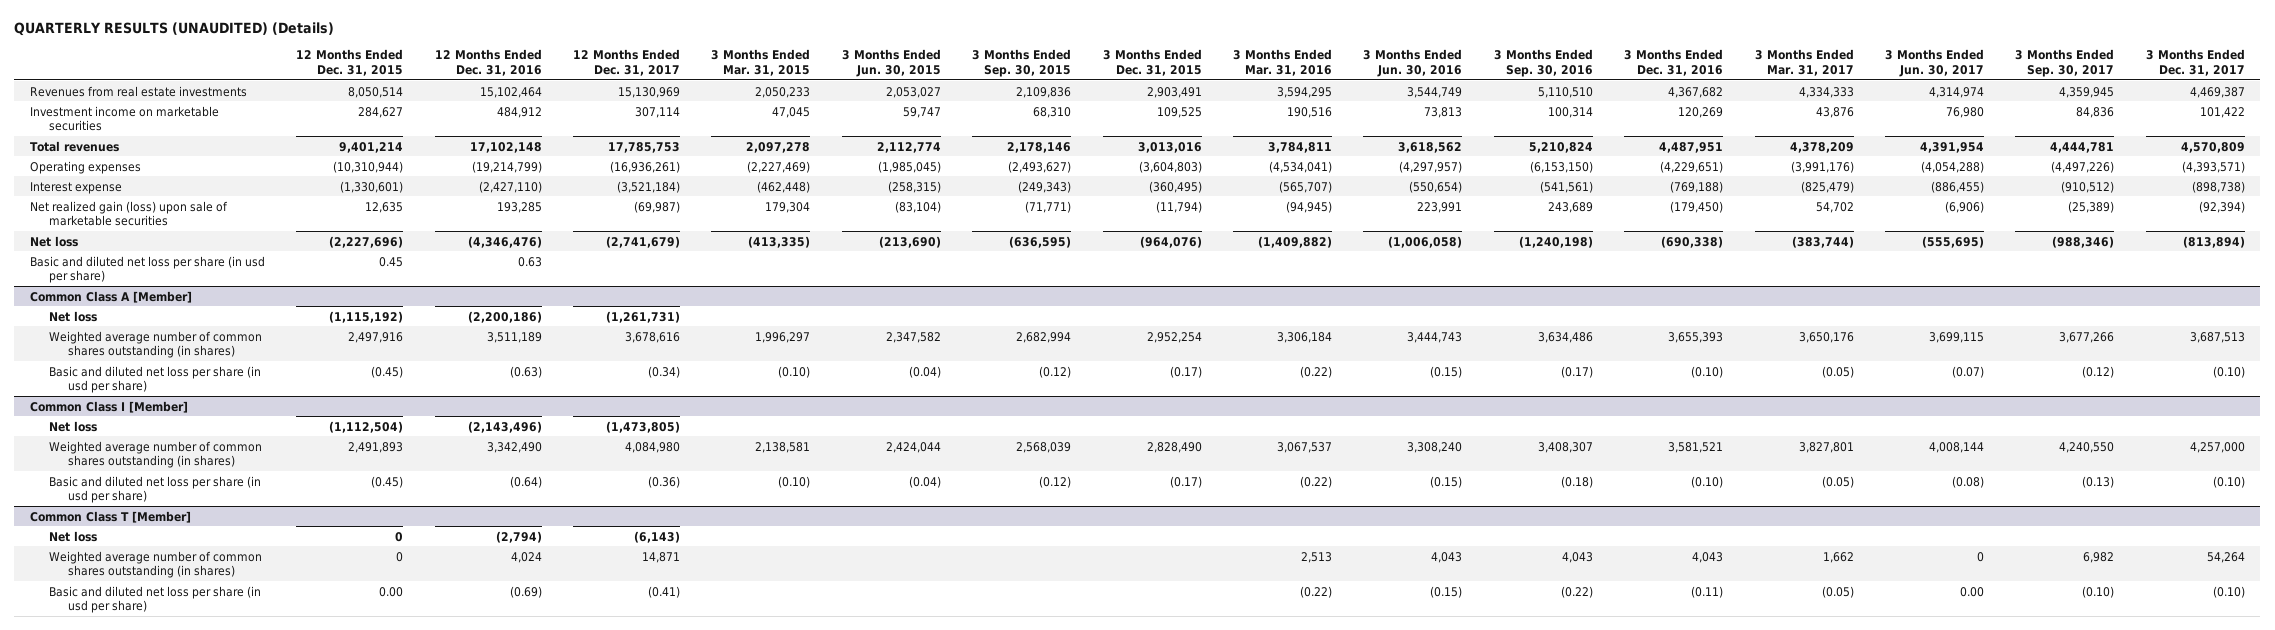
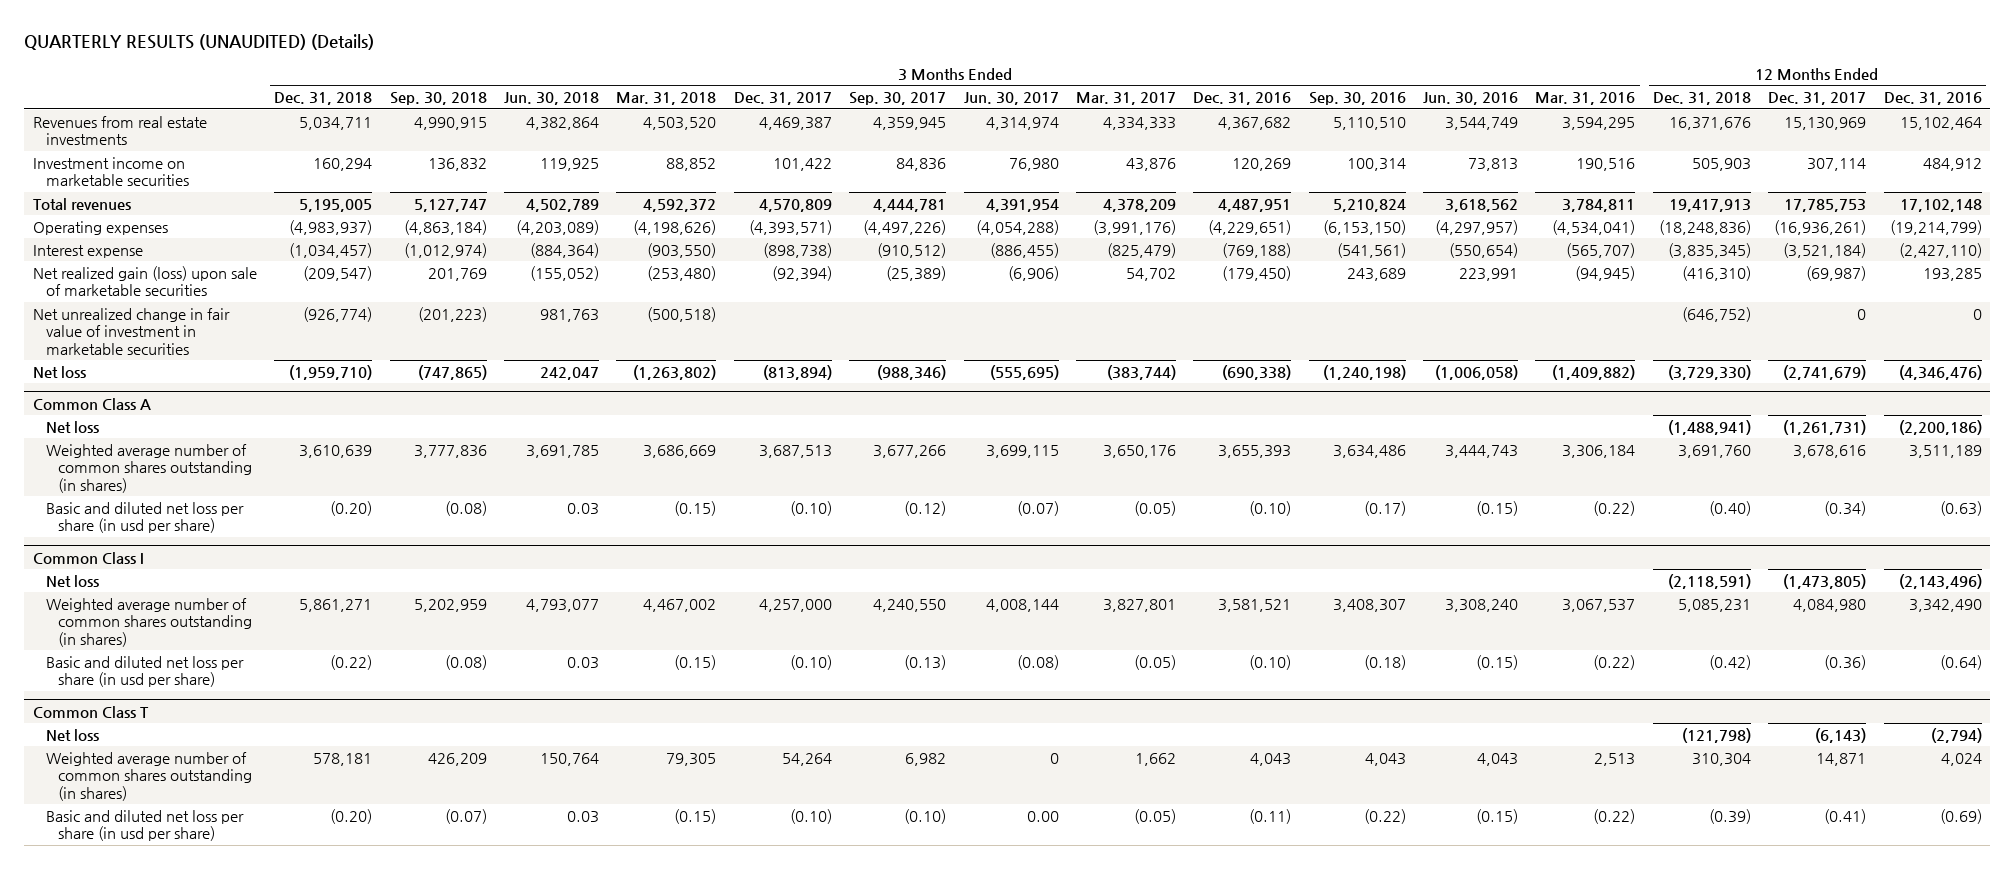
[296,49,404,77] 12 Months Ended Dec. 31, 2015 -> none
[711,49,811,77] 3 Months Ended Mar. 31, 2015 -> none
[841,49,941,78] 3 Months Ended Jun. 30, 2015 -> none
[972,49,1072,78] 3 Months Ended Sep. 30, 2015 -> none
[1102,49,1202,77] 3 Months Ended Dec. 31, 2015 -> none
none -> [274,92,373,106] Dec. 31, 2018
none -> [389,92,487,106] Sep. 30, 2018
none -> [503,92,599,106] Jun. 30, 2018
none -> [616,92,717,106] Mar. 31, 2018
none -> [1652,92,1751,106] Dec. 31, 2018
none -> [32,307,230,355] Net unrealized change in fair value of investment in marketable securities
[29,255,265,284] Basic and diluted net loss per share (in usd per share) -> none
[29,290,192,303] Common Class A [Member] -> [32,397,151,410] Common Class A
[29,400,188,413] Common Class I [Member] -> [32,551,144,564] Common Class I
[29,510,191,523] Common Class T [Member] -> [32,705,149,718] Common Class T

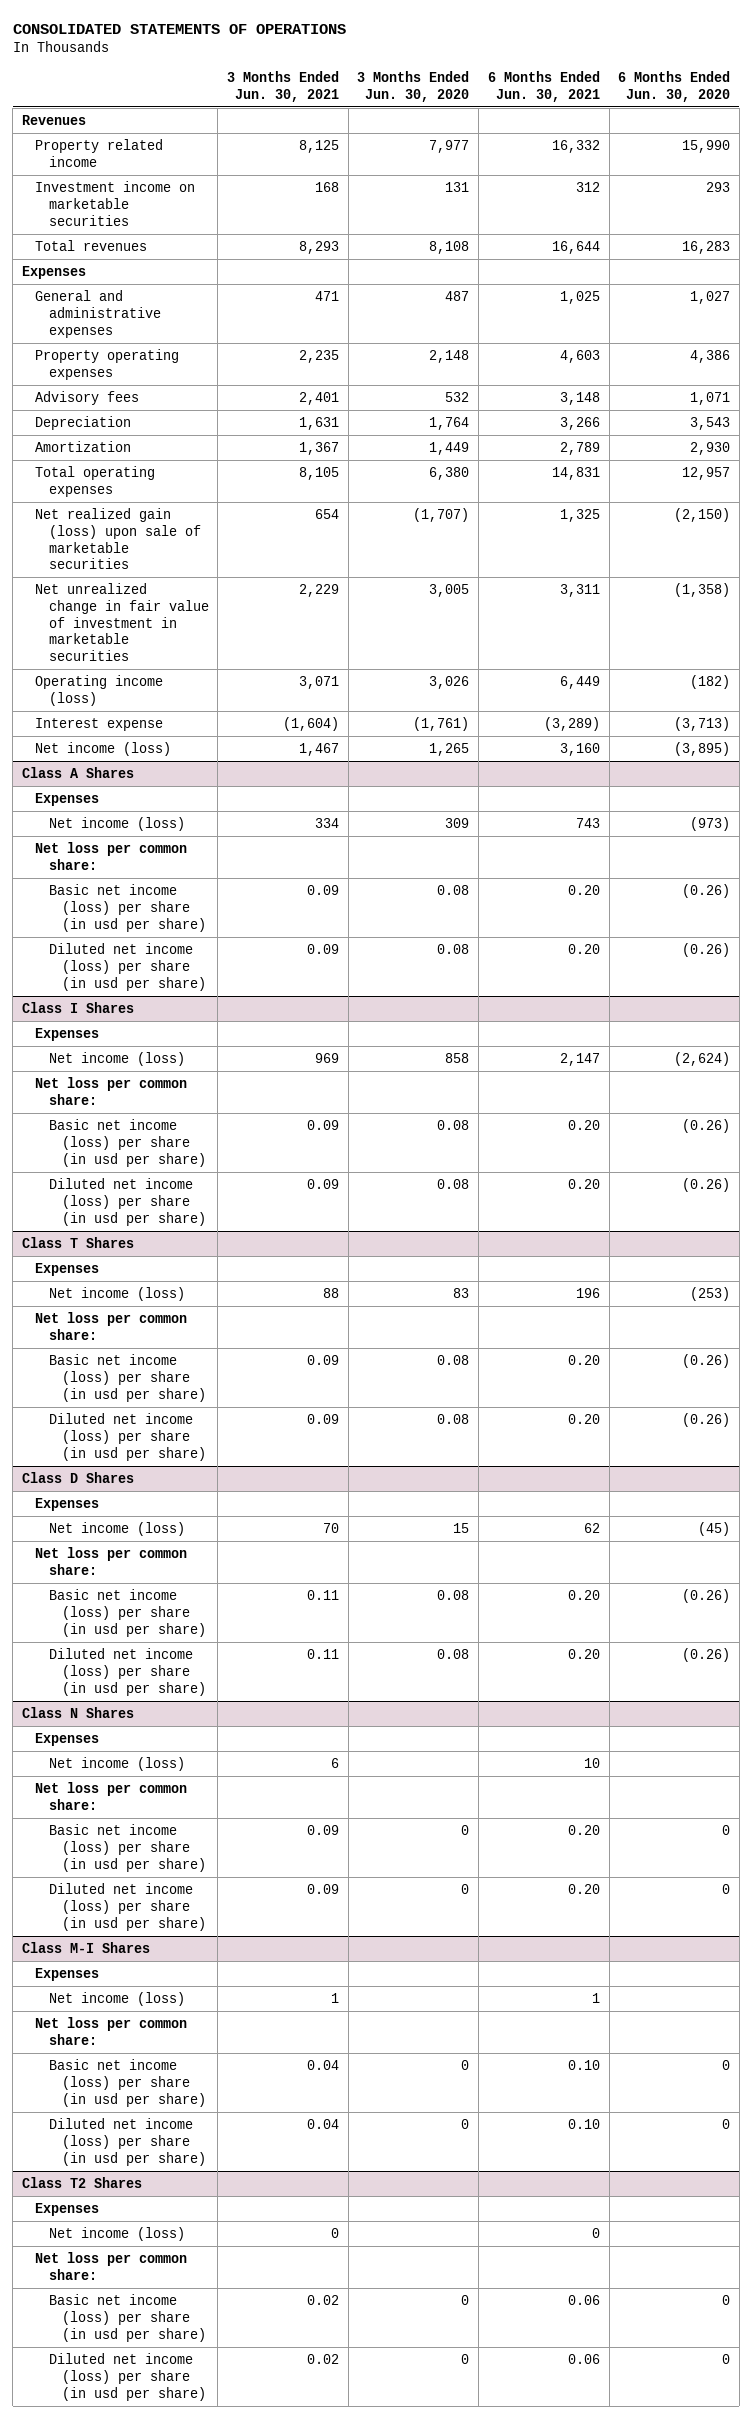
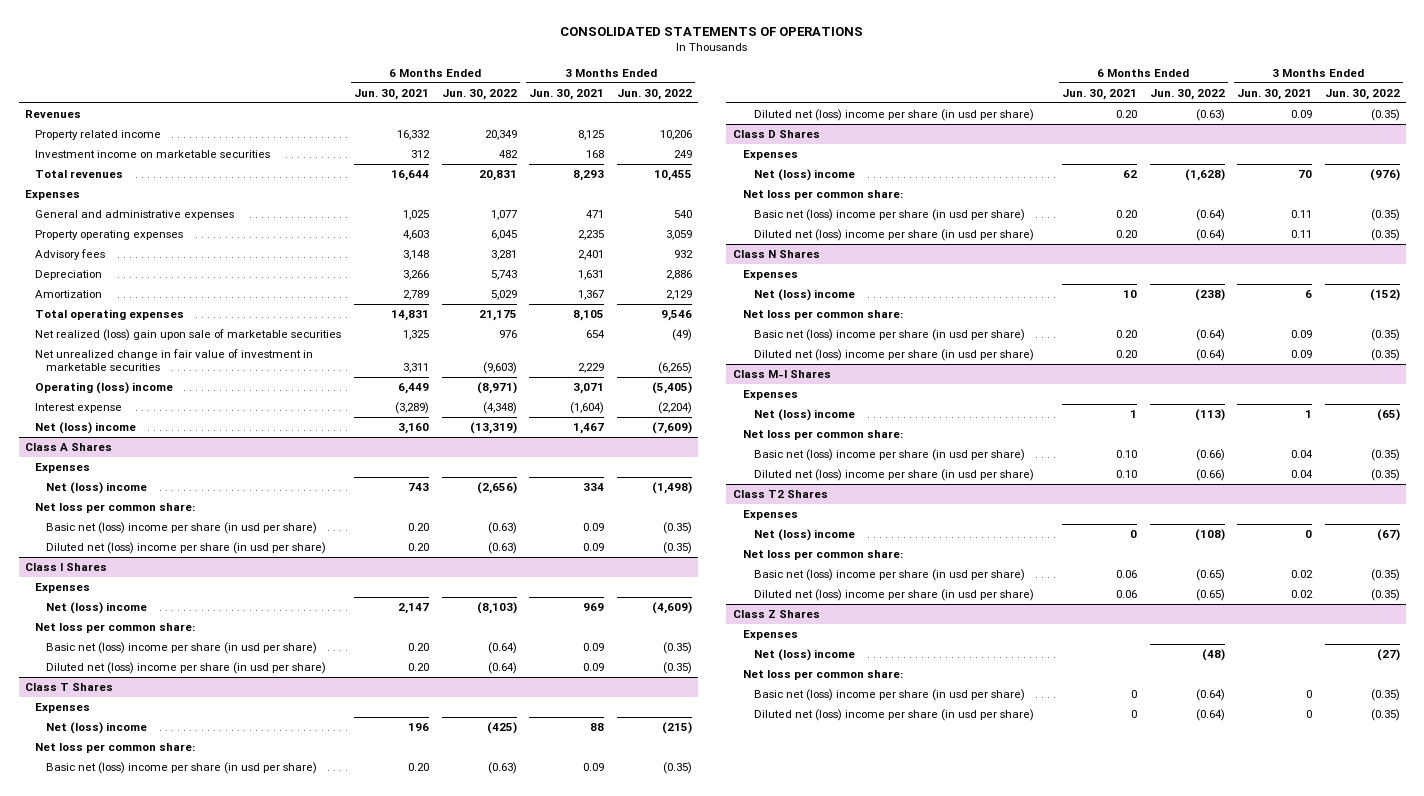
[357,70,470,102] 3 Months Ended Jun. 30, 2020 -> none
[618,70,731,102] 6 Months Ended Jun. 30, 2020 -> none
none -> [441,88,517,100] Jun. 30, 2022
none -> [616,88,692,100] Jun. 30, 2022
[35,507,201,570] Net realized gain (loss) upon sale of marketable securities -> [35,328,342,341] Net realized (loss) gain upon sale of marketable securities
[35,674,164,706] Operating income (loss) -> [35,381,174,394] Operating (loss) income
[35,741,172,756] Net income (loss) -> [35,421,137,434] Net (loss) income
[48,816,185,831] Net income (loss) -> [46,481,148,494] Net (loss) income
[48,883,206,932] Basic net income (loss) per share (in usd per share) -> [46,521,318,534] Basic net (loss) income per share (in usd per share)
[48,942,206,991] Diluted net income (loss) per share (in usd per share) -> [46,541,327,554] Diluted net (loss) income per share (in usd per share)
[48,1051,185,1066] Net income (loss) -> [46,601,148,614] Net (loss) income
[48,1118,206,1167] Basic net income (loss) per share (in usd per share) -> [46,641,318,654] Basic net (loss) income per share (in usd per share)
[48,1177,206,1226] Diluted net income (loss) per share (in usd per share) -> [46,661,327,674] Diluted net (loss) income per share (in usd per share)
[48,1286,185,1301] Net income (loss) -> [46,721,148,734] Net (loss) income
[48,1353,206,1402] Basic net income (loss) per share (in usd per share) -> [46,761,318,774] Basic net (loss) income per share (in usd per share)
[48,1412,206,1461] Diluted net income (loss) per share (in usd per share) -> [754,108,1035,121] Diluted net (loss) income per share (in usd per share)
[48,1521,185,1536] Net income (loss) -> [754,168,856,181] Net (loss) income
[48,1588,206,1637] Basic net income (loss) per share (in usd per share) -> [754,208,1026,221] Basic net (loss) income per share (in usd per share)
[48,1647,206,1696] Diluted net income (loss) per share (in usd per share) -> [754,228,1035,241] Diluted net (loss) income per share (in usd per share)
[48,1756,185,1771] Net income (loss) -> [754,288,856,301] Net (loss) income
[48,1823,206,1872] Basic net income (loss) per share (in usd per share) -> [754,328,1026,341] Basic net (loss) income per share (in usd per share)
[48,1882,206,1931] Diluted net income (loss) per share (in usd per share) -> [754,348,1035,361] Diluted net (loss) income per share (in usd per share)
[48,1991,185,2006] Net income (loss) -> [754,408,856,421] Net (loss) income
[48,2058,206,2107] Basic net income (loss) per share (in usd per share) -> [754,448,1026,461] Basic net (loss) income per share (in usd per share)
[48,2117,206,2166] Diluted net income (loss) per share (in usd per share) -> [754,468,1035,481] Diluted net (loss) income per share (in usd per share)
[48,2226,185,2241] Net income (loss) -> [754,528,856,541] Net (loss) income
[48,2293,206,2342] Basic net income (loss) per share (in usd per share) -> [754,568,1026,581] Basic net (loss) income per share (in usd per share)
[48,2352,206,2401] Diluted net income (loss) per share (in usd per share) -> [754,588,1035,601] Diluted net (loss) income per share (in usd per share)
none -> [732,609,820,618] Class Z Shares
none -> [743,629,799,640] Expenses
none -> [754,648,856,661] Net (loss) income
none -> [743,669,904,680] Net loss per common share:
none -> [754,688,1026,701] Basic net (loss) income per share (in usd per share)
none -> [754,708,1035,721] Diluted net (loss) income per share (in usd per share)

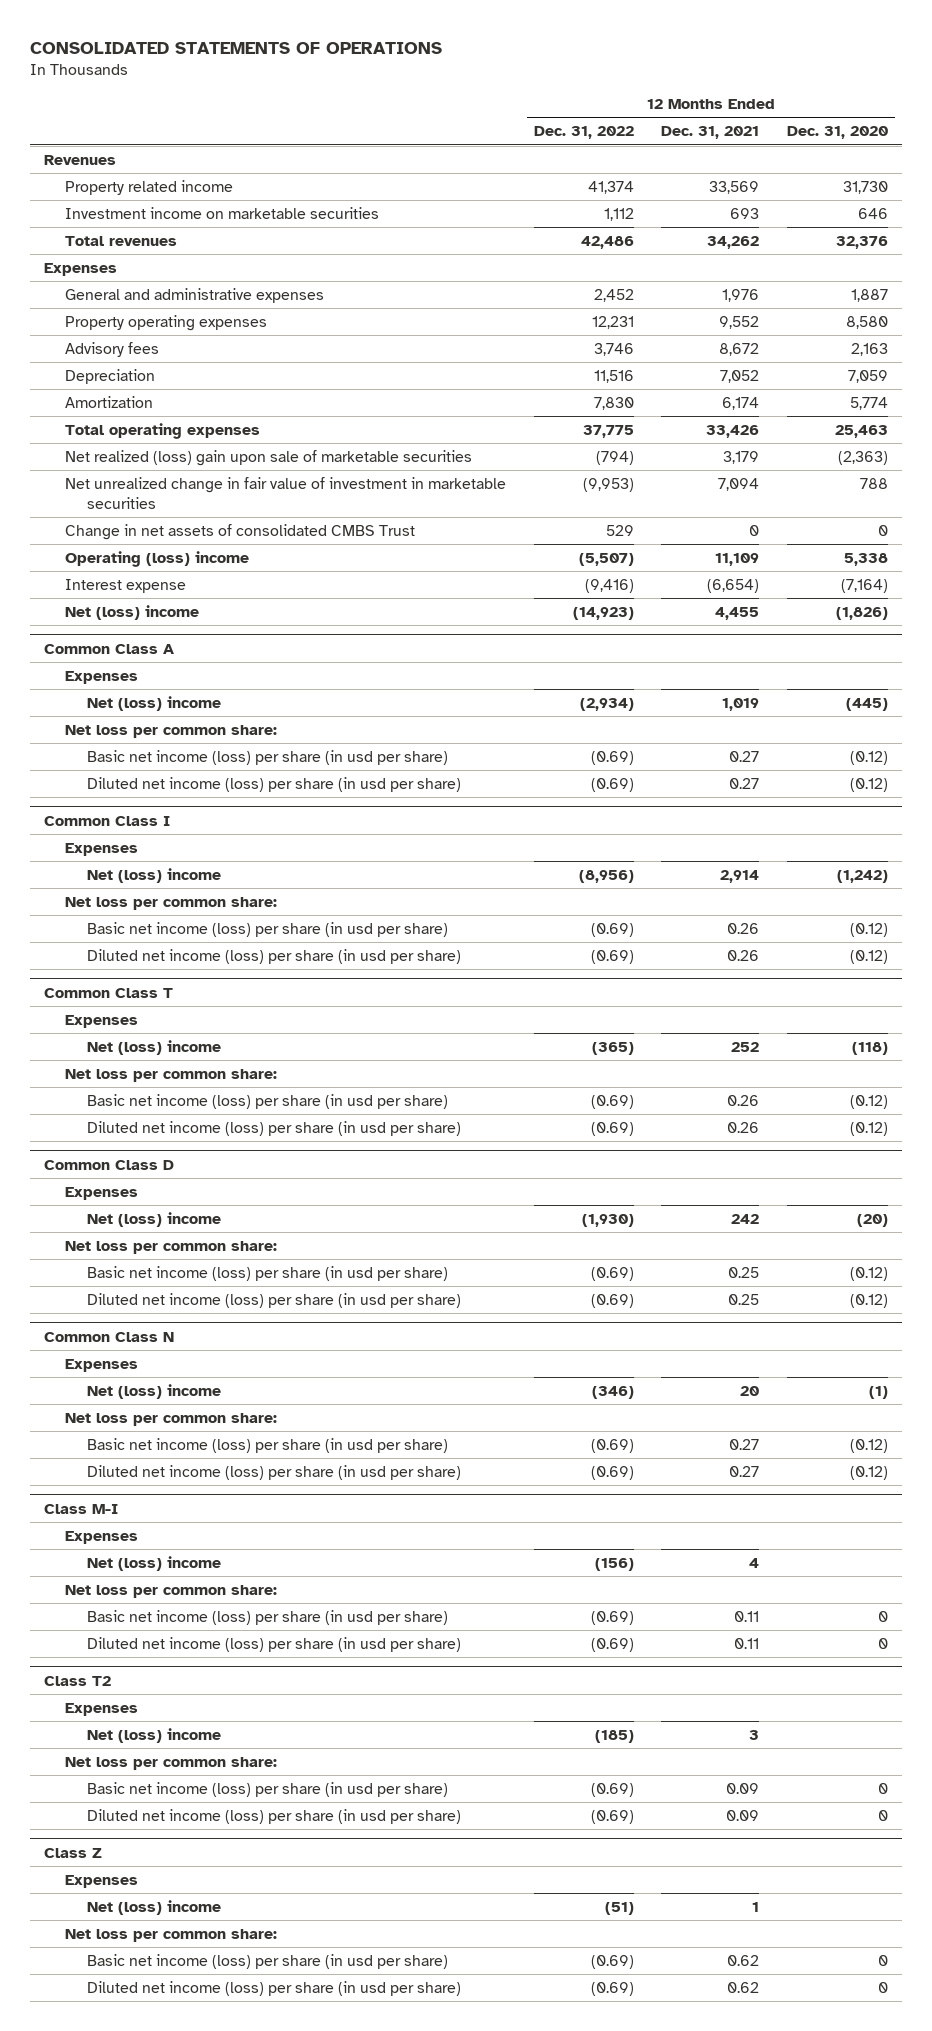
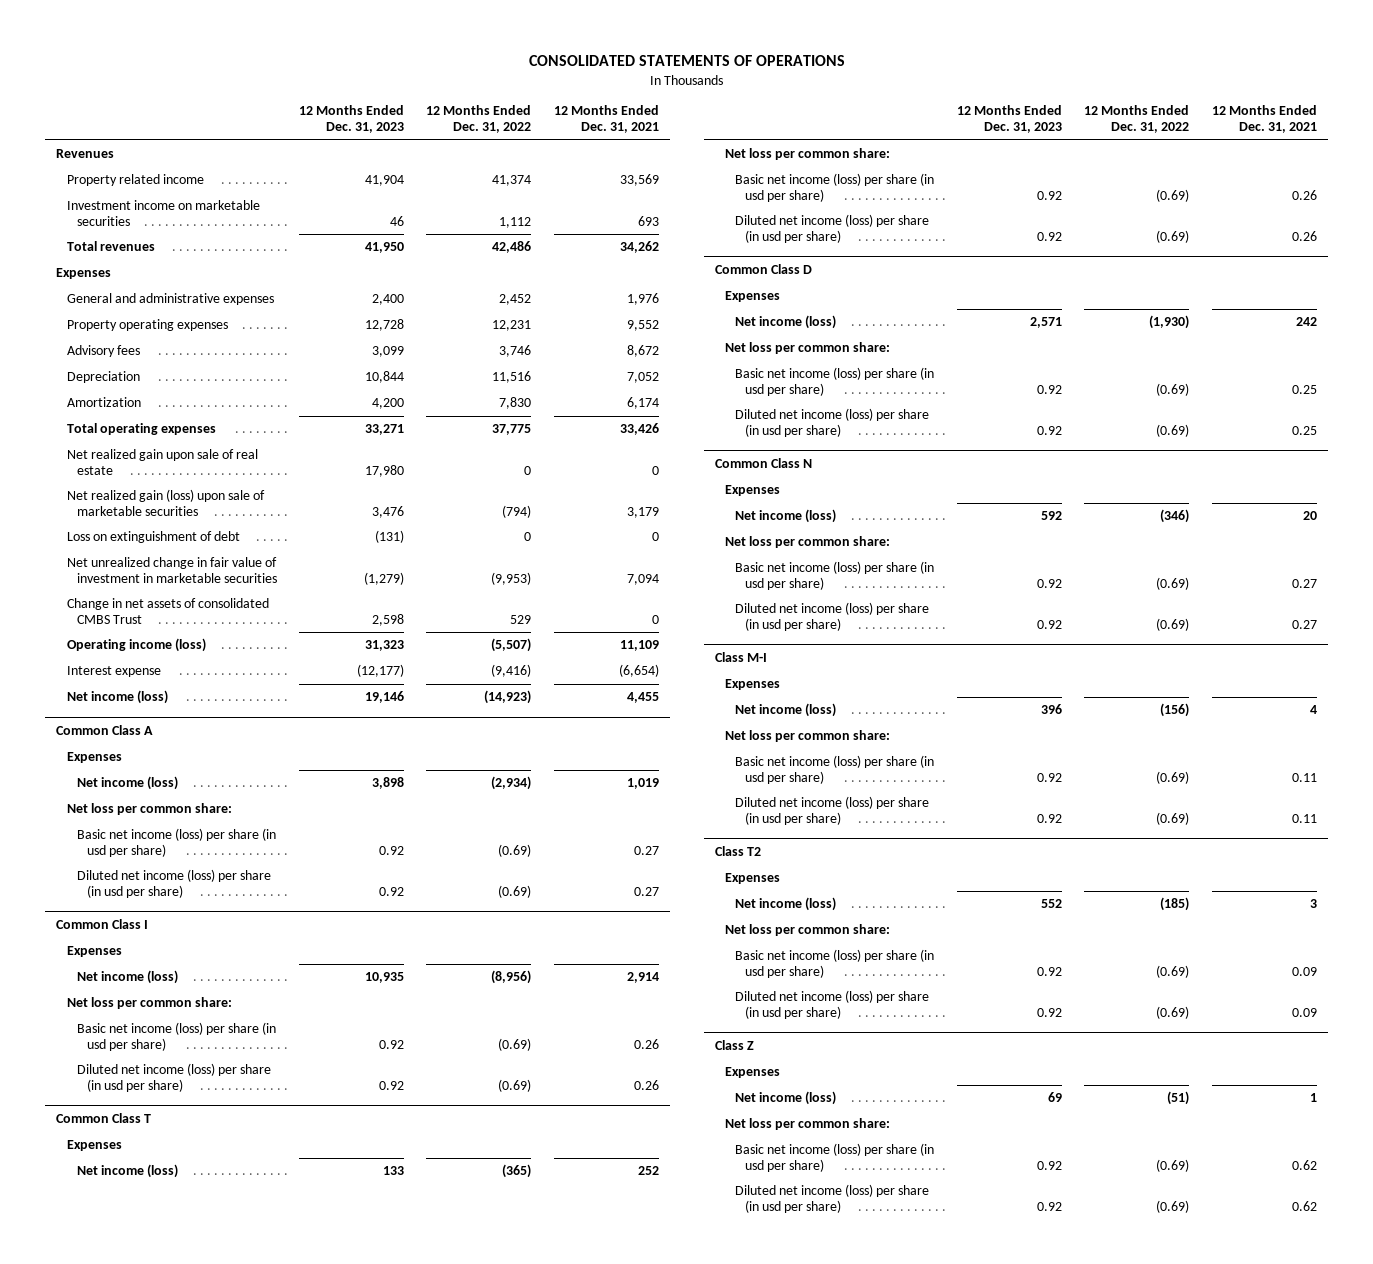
[786,126,888,140] Dec. 31, 2020 -> none
none -> [299,105,405,134] 12 Months Ended Dec. 31, 2023
none -> [66,449,258,476] Net realized gain upon sale of real estate
[65,449,473,466] Net realized (loss) gain upon sale of marketable securities -> [66,489,265,517] Net realized gain (loss) upon sale of marketable securities
none -> [66,531,240,544] Loss on extinguishment of debt
[65,550,250,567] Operating (loss) income -> [66,638,206,653] Operating income (loss)
[65,604,200,620] Net (loss) income -> [66,690,168,705] Net income (loss)
[86,695,221,711] Net (loss) income -> [76,776,178,791] Net income (loss)
[86,867,221,883] Net (loss) income -> [76,970,178,985] Net income (loss)
[86,1039,221,1055] Net (loss) income -> [76,1164,178,1179] Net income (loss)
[86,1211,221,1227] Net (loss) income -> [734,315,836,330] Net income (loss)
[86,1383,221,1399] Net (loss) income -> [734,509,836,524] Net income (loss)
[86,1555,221,1571] Net (loss) income -> [734,703,836,718] Net income (loss)
[86,1727,221,1743] Net (loss) income -> [734,897,836,912] Net income (loss)
[86,1899,221,1915] Net (loss) income -> [734,1091,836,1106] Net income (loss)

